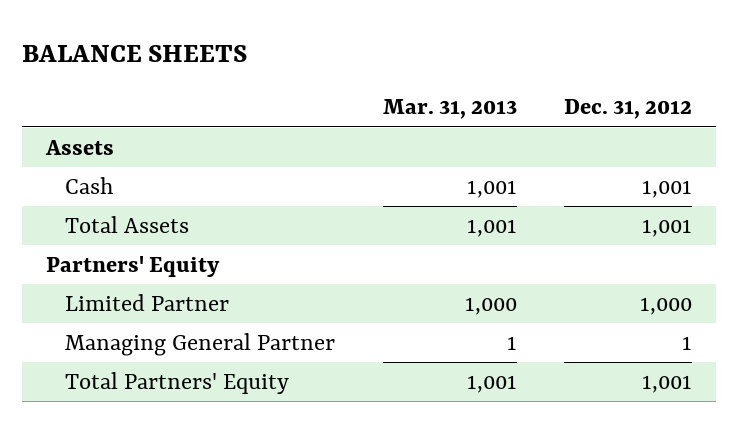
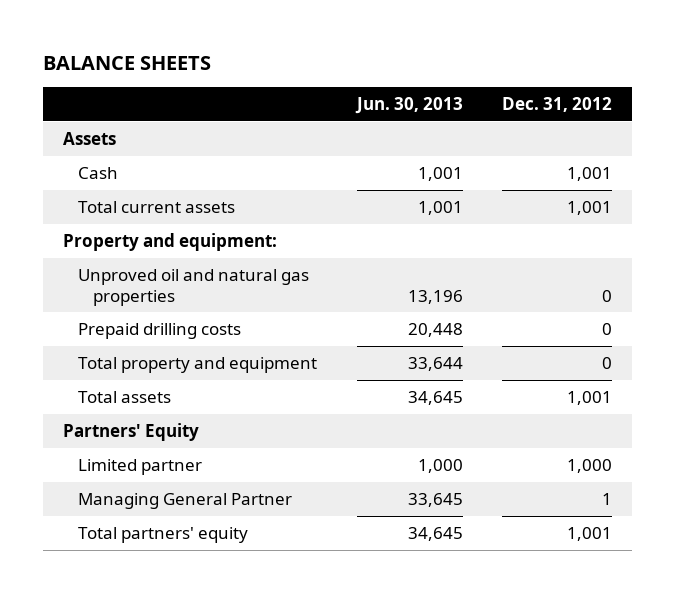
[382,99,517,120] Mar. 31, 2013 -> none
none -> [354,96,463,114] Jun. 30, 2013
none -> [77,201,235,214] Total current assets
none -> [62,233,277,252] Property and equipment:
none -> [77,269,309,306] Unproved oil and natural gas properties
none -> [77,323,241,340] Prepaid drilling costs
none -> [77,357,317,374] Total property and equipment
[65,215,190,233] Total Assets -> [77,391,171,404] Total assets
[65,293,230,311] Limited Partner -> [77,459,202,476] Limited partner
[65,371,290,394] Total Partners' Equity -> [77,527,248,544] Total partners' equity

